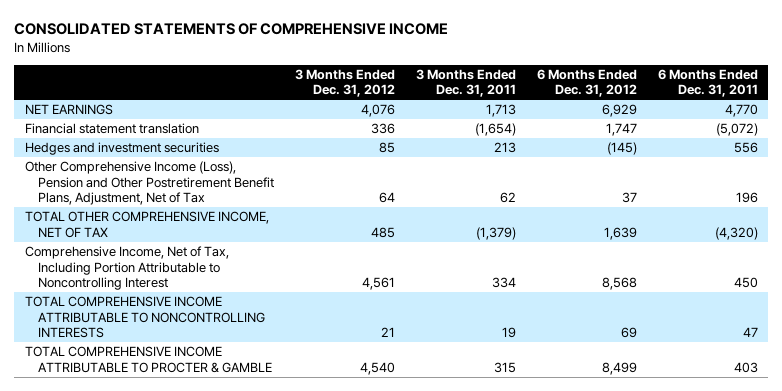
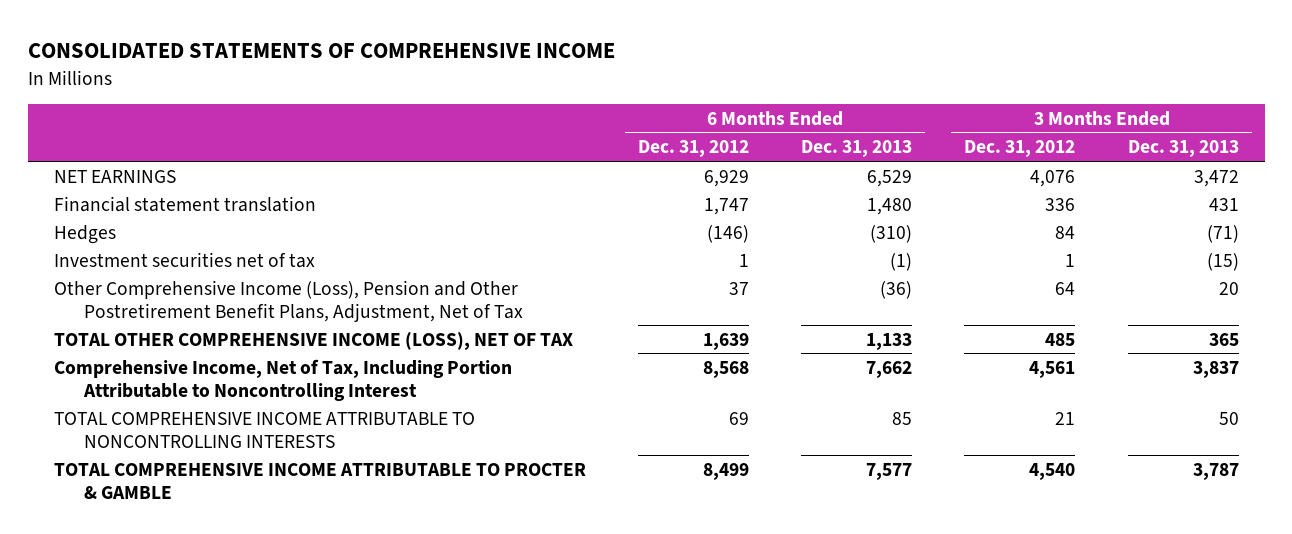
[415,68,516,98] 3 Months Ended Dec. 31, 2011 -> none
[657,68,758,98] 6 Months Ended Dec. 31, 2011 -> none
none -> [801,140,913,158] Dec. 31, 2013
none -> [1127,140,1239,158] Dec. 31, 2013
[24,142,219,156] Hedges and investment securities -> [53,224,116,244] Hedges
[378,142,395,154] 85 -> [1055,225,1076,239] 84
[606,142,637,156] (145) -> [706,224,749,243] (146)
none -> [53,251,315,268] Investment securities net of tax
[24,211,269,238] TOTAL OTHER COMPREHENSIVE INCOME, NET OF TAX -> [53,331,573,350] TOTAL OTHER COMPREHENSIVE INCOME (LOSS), NET OF TAX

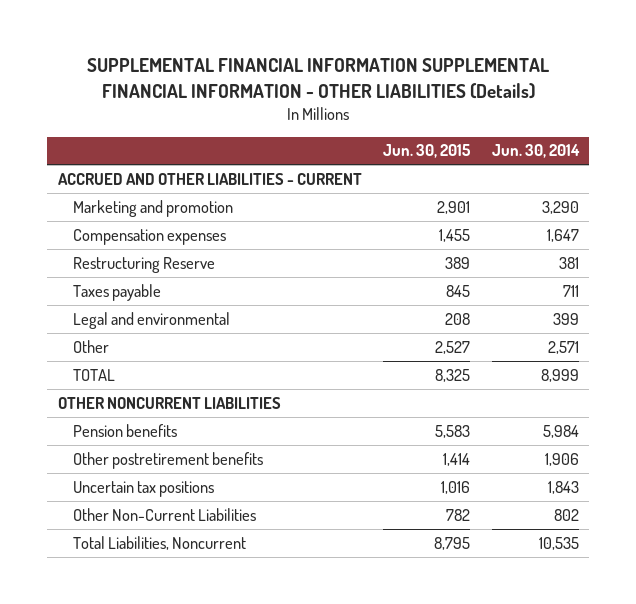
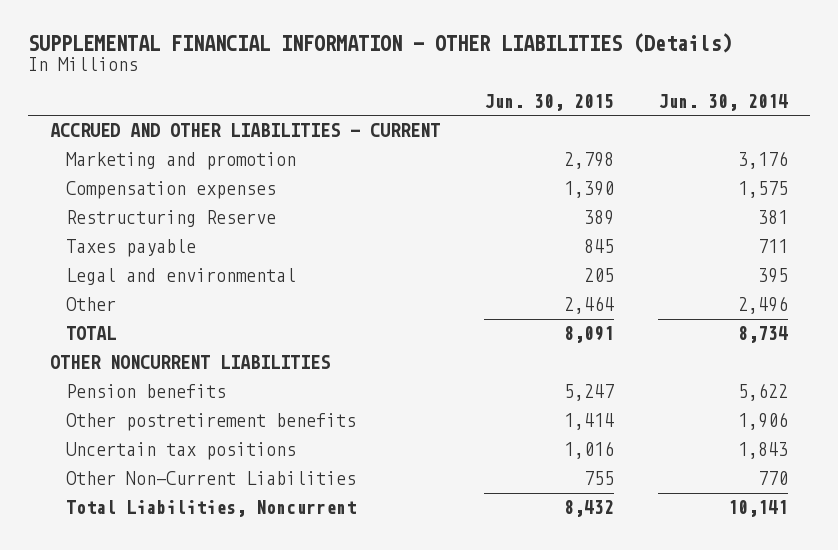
[87,58,550,99] SUPPLEMENTAL FINANCIAL INFORMATION SUPPLEMENTAL FINANCIAL INFORMATION - OTHER LIABILITIES (Details) -> [27,33,732,54] SUPPLEMENTAL FINANCIAL INFORMATION - OTHER LIABILITIES (Details)
[437,200,471,214] 2,901 -> [564,152,615,170] 2,798
[541,200,579,214] 3,290 -> [738,151,789,170] 3,176
[439,228,471,242] 1,455 -> [564,181,615,199] 1,390
[546,228,579,242] 1,647 -> [738,181,789,199] 1,575
[445,312,471,325] 208 -> [584,268,615,283] 205
[552,312,579,325] 399 -> [758,268,789,284] 395
[435,340,471,354] 2,527 -> [564,296,615,315] 2,464
[547,340,579,354] 2,571 -> [738,296,789,315] 2,496
[435,368,471,382] 8,325 -> [564,326,615,344] 8,091
[540,368,579,382] 8,999 -> [738,326,789,344] 8,734
[435,424,471,438] 5,583 -> [564,384,615,402] 5,247
[542,424,579,438] 5,984 -> [738,383,789,402] 5,622
[446,508,471,521] 782 -> [584,471,615,486] 755
[553,508,579,521] 802 -> [758,471,789,486] 770
[434,536,471,550] 8,795 -> [564,500,615,518] 8,432
[538,536,579,550] 10,535 -> [728,500,789,518] 10,141

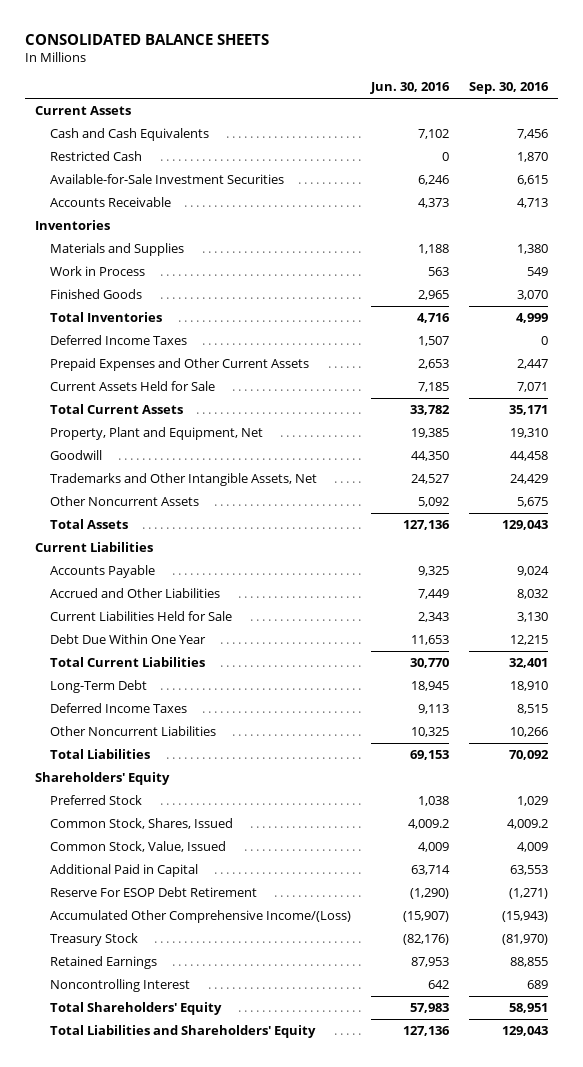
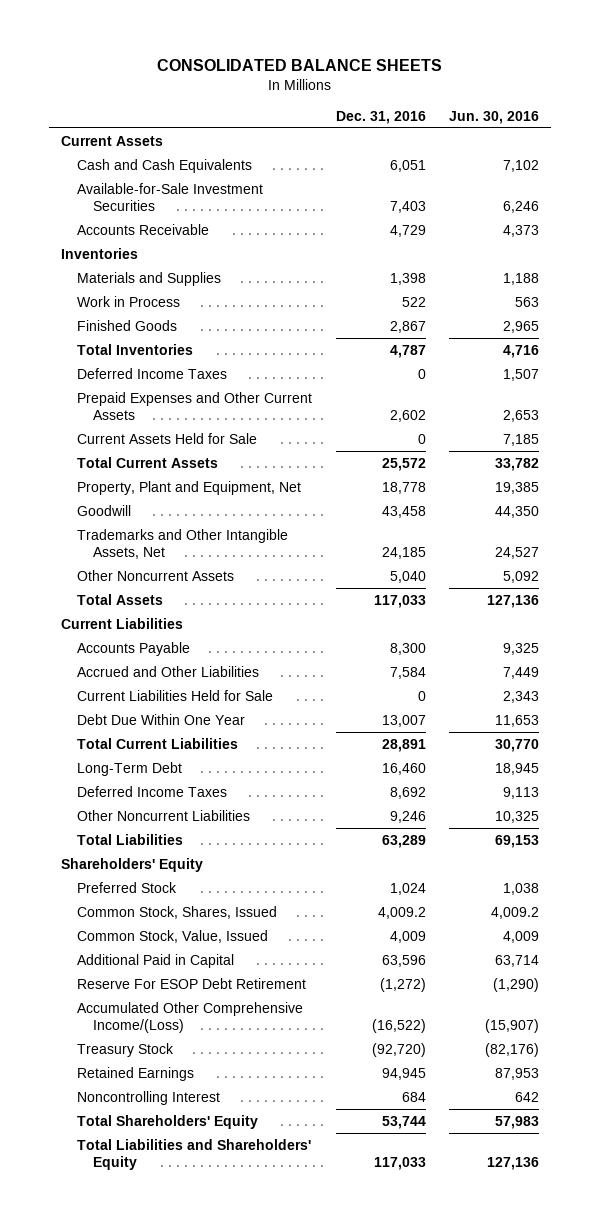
[468,82,549,95] Sep. 30, 2016 -> none
none -> [335,110,426,124] Dec. 31, 2016
[50,151,143,162] Restricted Cash -> none

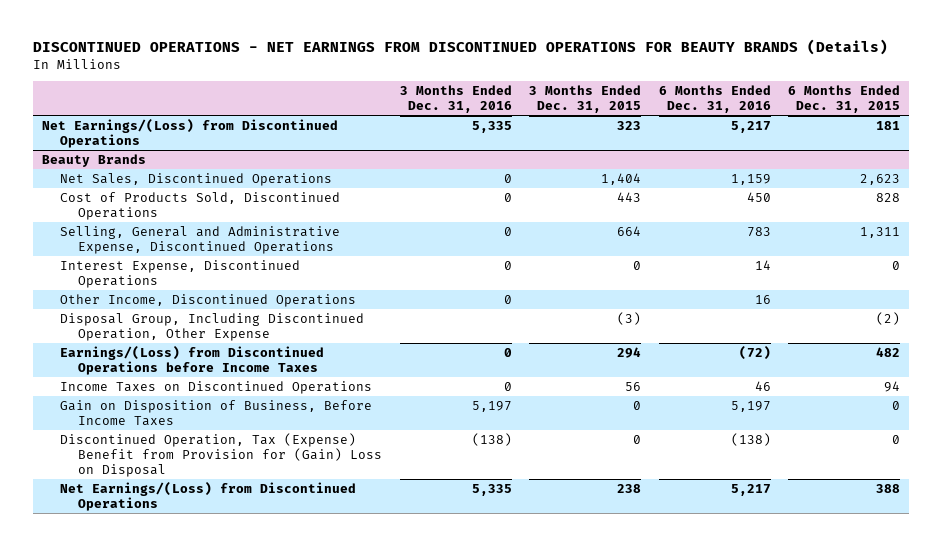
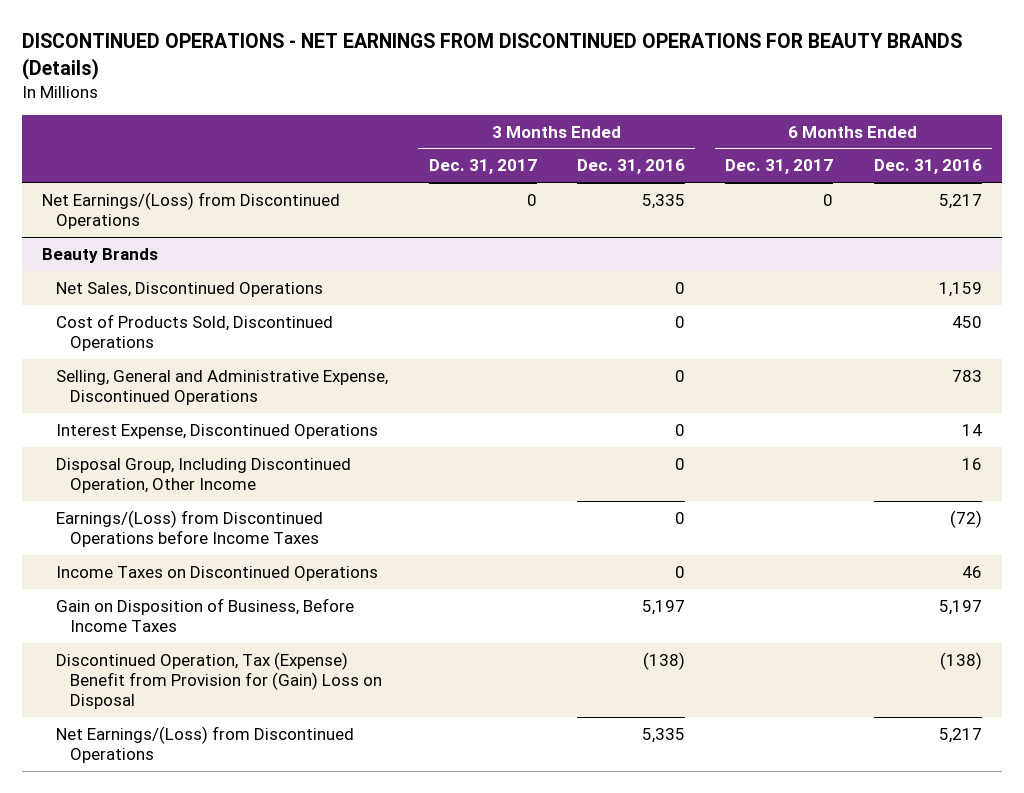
[529,84,642,114] 3 Months Ended Dec. 31, 2015 -> none
[788,84,901,114] 6 Months Ended Dec. 31, 2015 -> none
none -> [428,159,537,175] Dec. 31, 2017
none -> [725,159,834,175] Dec. 31, 2017
[60,312,365,341] Disposal Group, Including Discontinued Operation, Other Expense -> none
[60,293,357,307] Other Income, Discontinued Operations -> [56,457,352,493] Disposal Group, Including Discontinued Operation, Other Income

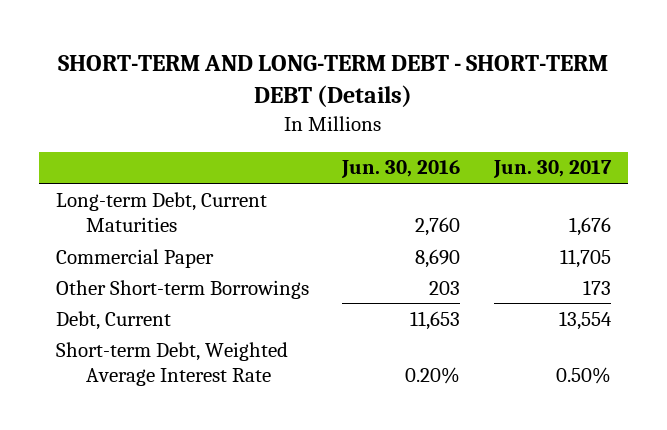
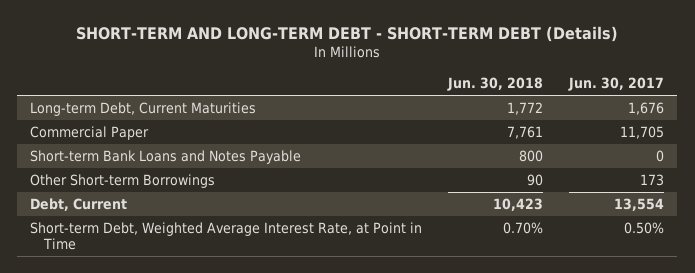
[341,160,461,179] Jun. 30, 2016 -> none
none -> [447,77,544,92] Jun. 30, 2018
none -> [30,150,302,165] Short-term Bank Loans and Notes Payable
[55,341,288,386] Short-term Debt, Weighted Average Interest Rate -> [30,222,423,251] Short-term Debt, Weighted Average Interest Rate, at Point in Time

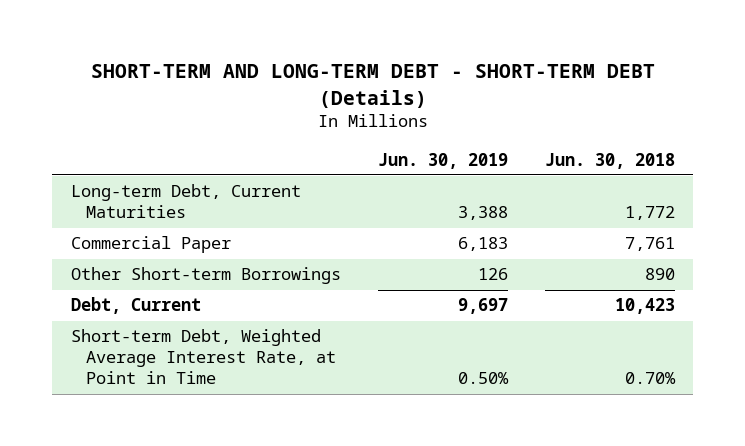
[568,77,665,92] Jun. 30, 2017 -> none
none -> [377,152,508,169] Jun. 30, 2019
[30,150,302,165] Short-term Bank Loans and Notes Payable -> none
[527,174,544,187] 90 -> [644,268,675,281] 890

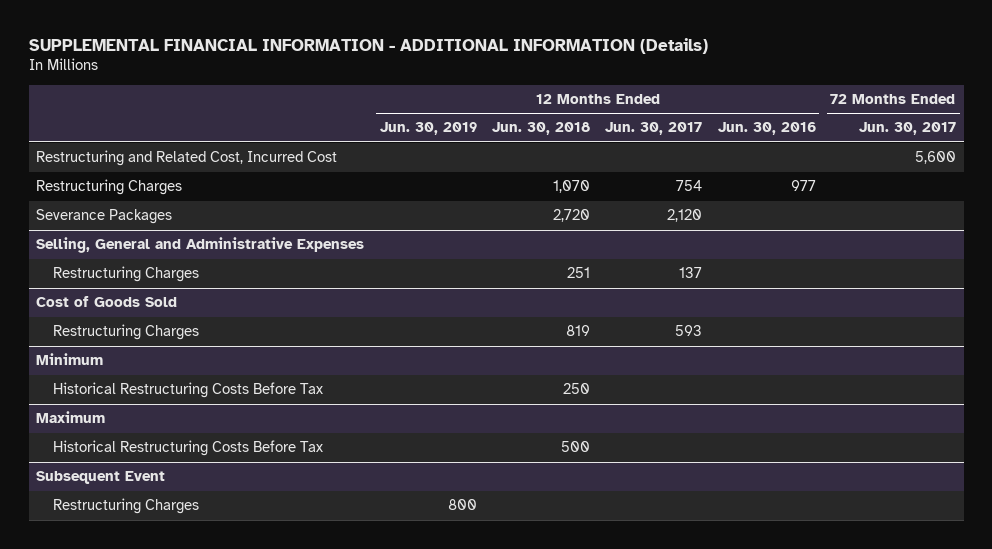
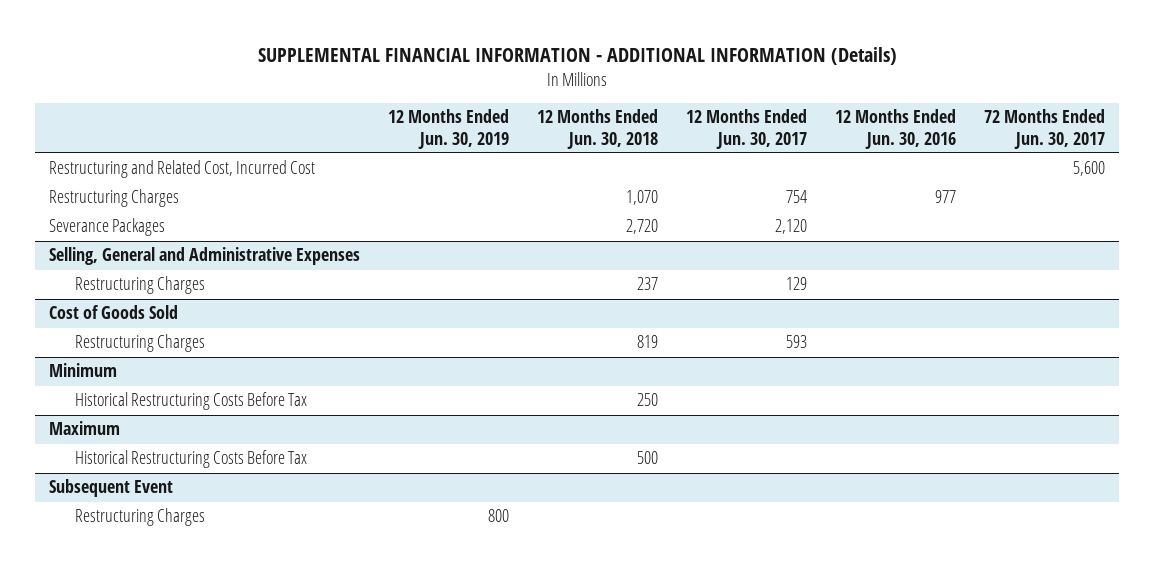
[567,267,591,279] 251 -> [637,277,659,291] 237
[679,267,703,279] 137 -> [786,277,808,291] 129

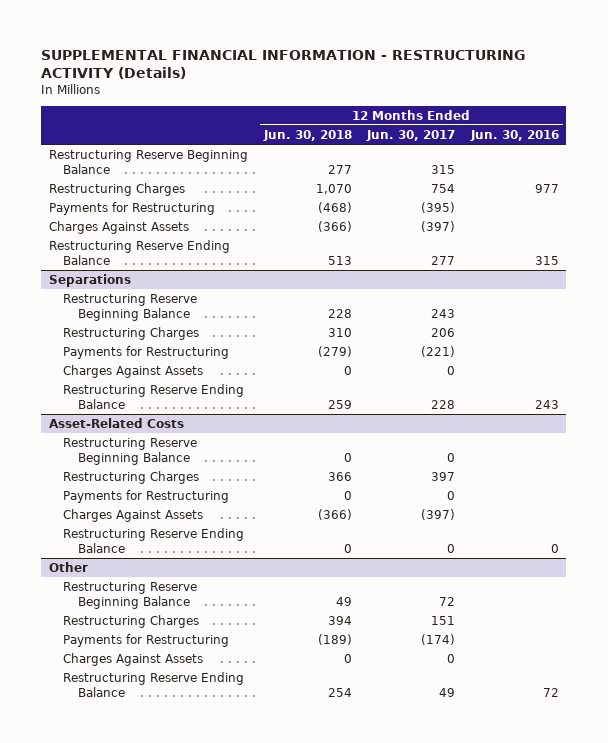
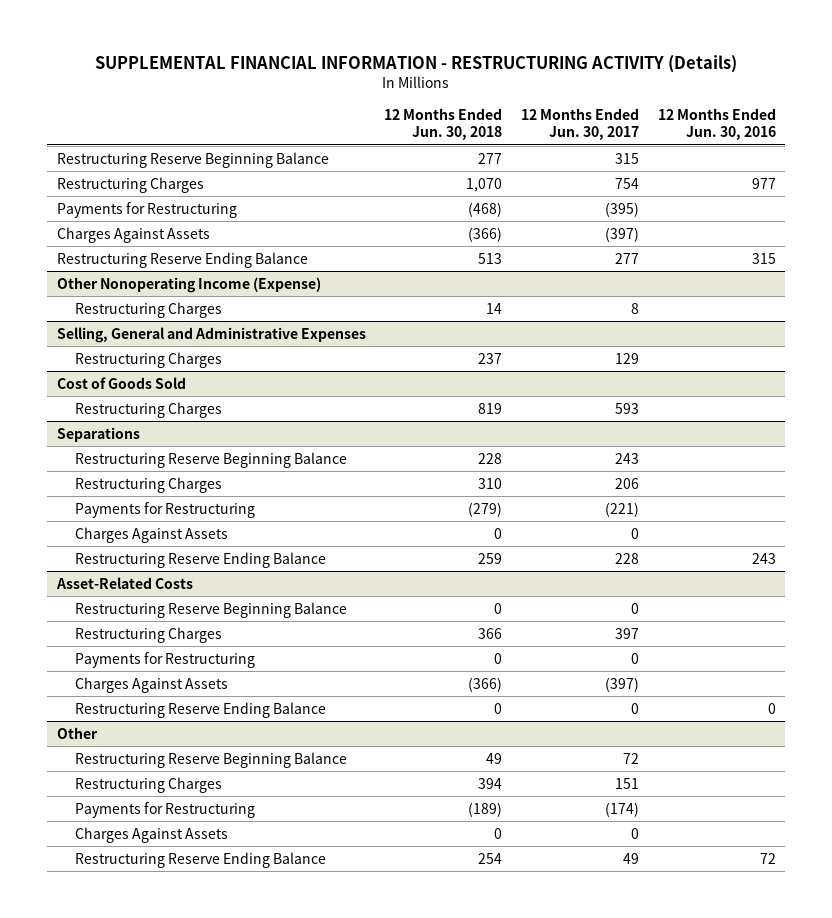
none -> [56,276,321,293] Other Nonoperating Income (Expense)
none -> [74,301,222,318] Restructuring Charges
none -> [56,326,366,343] Selling, General and Administrative Expenses
none -> [74,351,222,368] Restructuring Charges
none -> [56,376,186,389] Cost of Goods Sold
none -> [74,401,222,418] Restructuring Charges

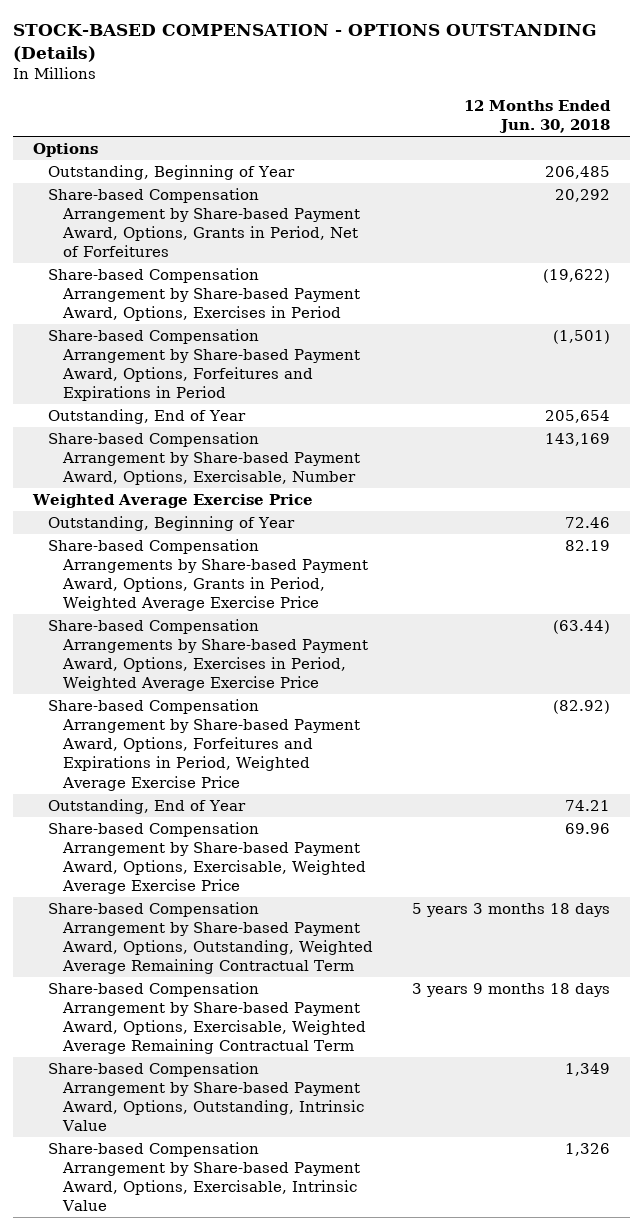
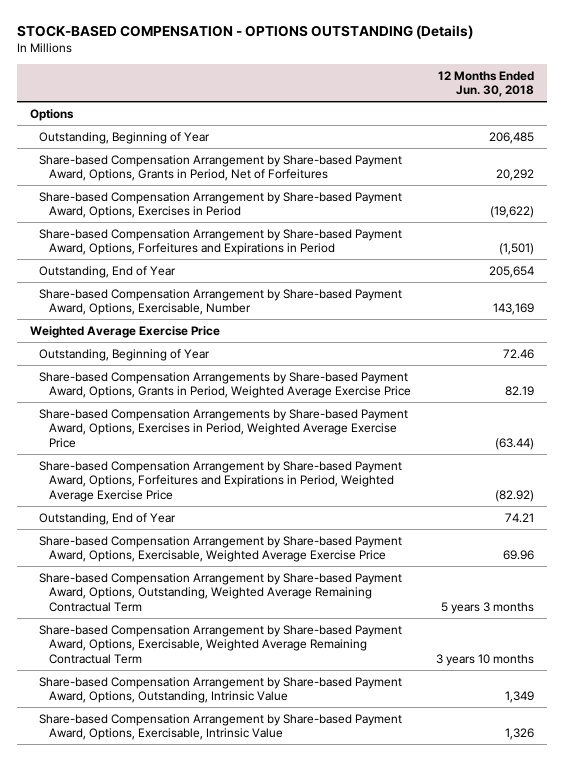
[412,902,611,917] 5 years 3 months 18 days -> [441,601,535,614] 5 years 3 months
[412,982,611,997] 3 years 9 months 18 days -> [436,653,535,666] 3 years 10 months

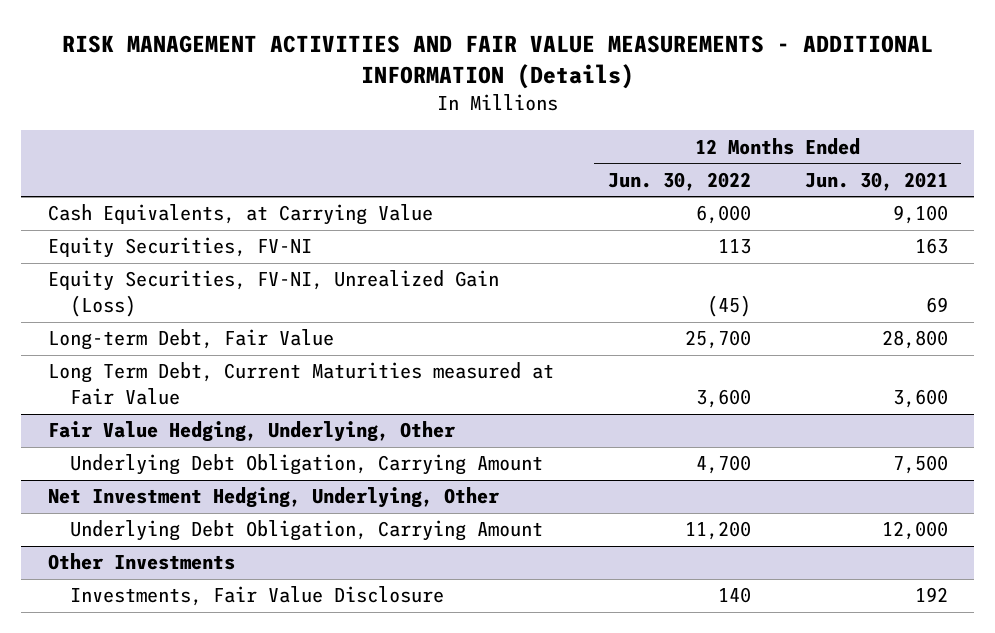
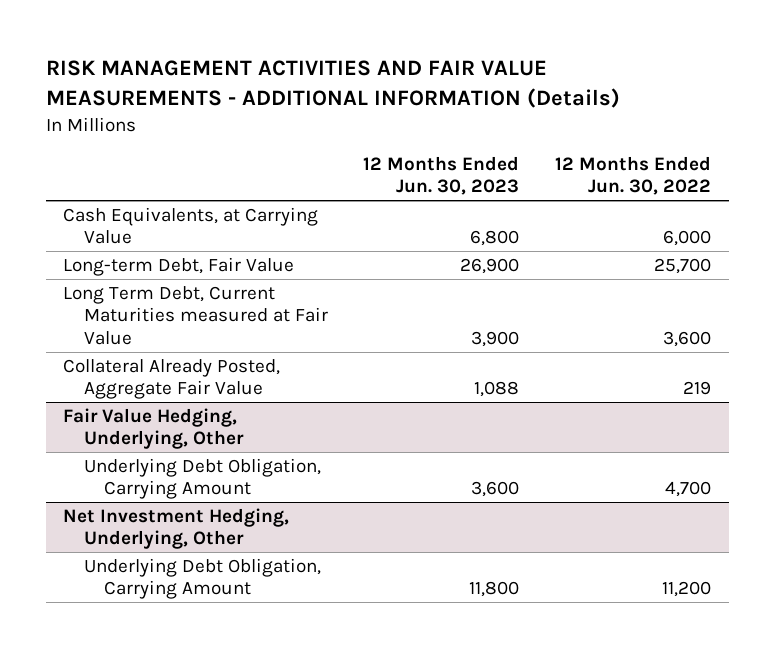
[804,171,948,191] Jun. 30, 2021 -> none
none -> [363,155,520,196] 12 Months Ended Jun. 30, 2023
[47,237,312,259] Equity Securities, FV-NI -> none
[47,270,499,318] Equity Securities, FV-NI, Unrealized Gain (Loss) -> none
none -> [63,358,281,400] Collateral Already Posted, Aggregate Fair Value
[47,553,235,571] Other Investments -> none
[70,586,445,607] Investments, Fair Value Disclosure -> none

